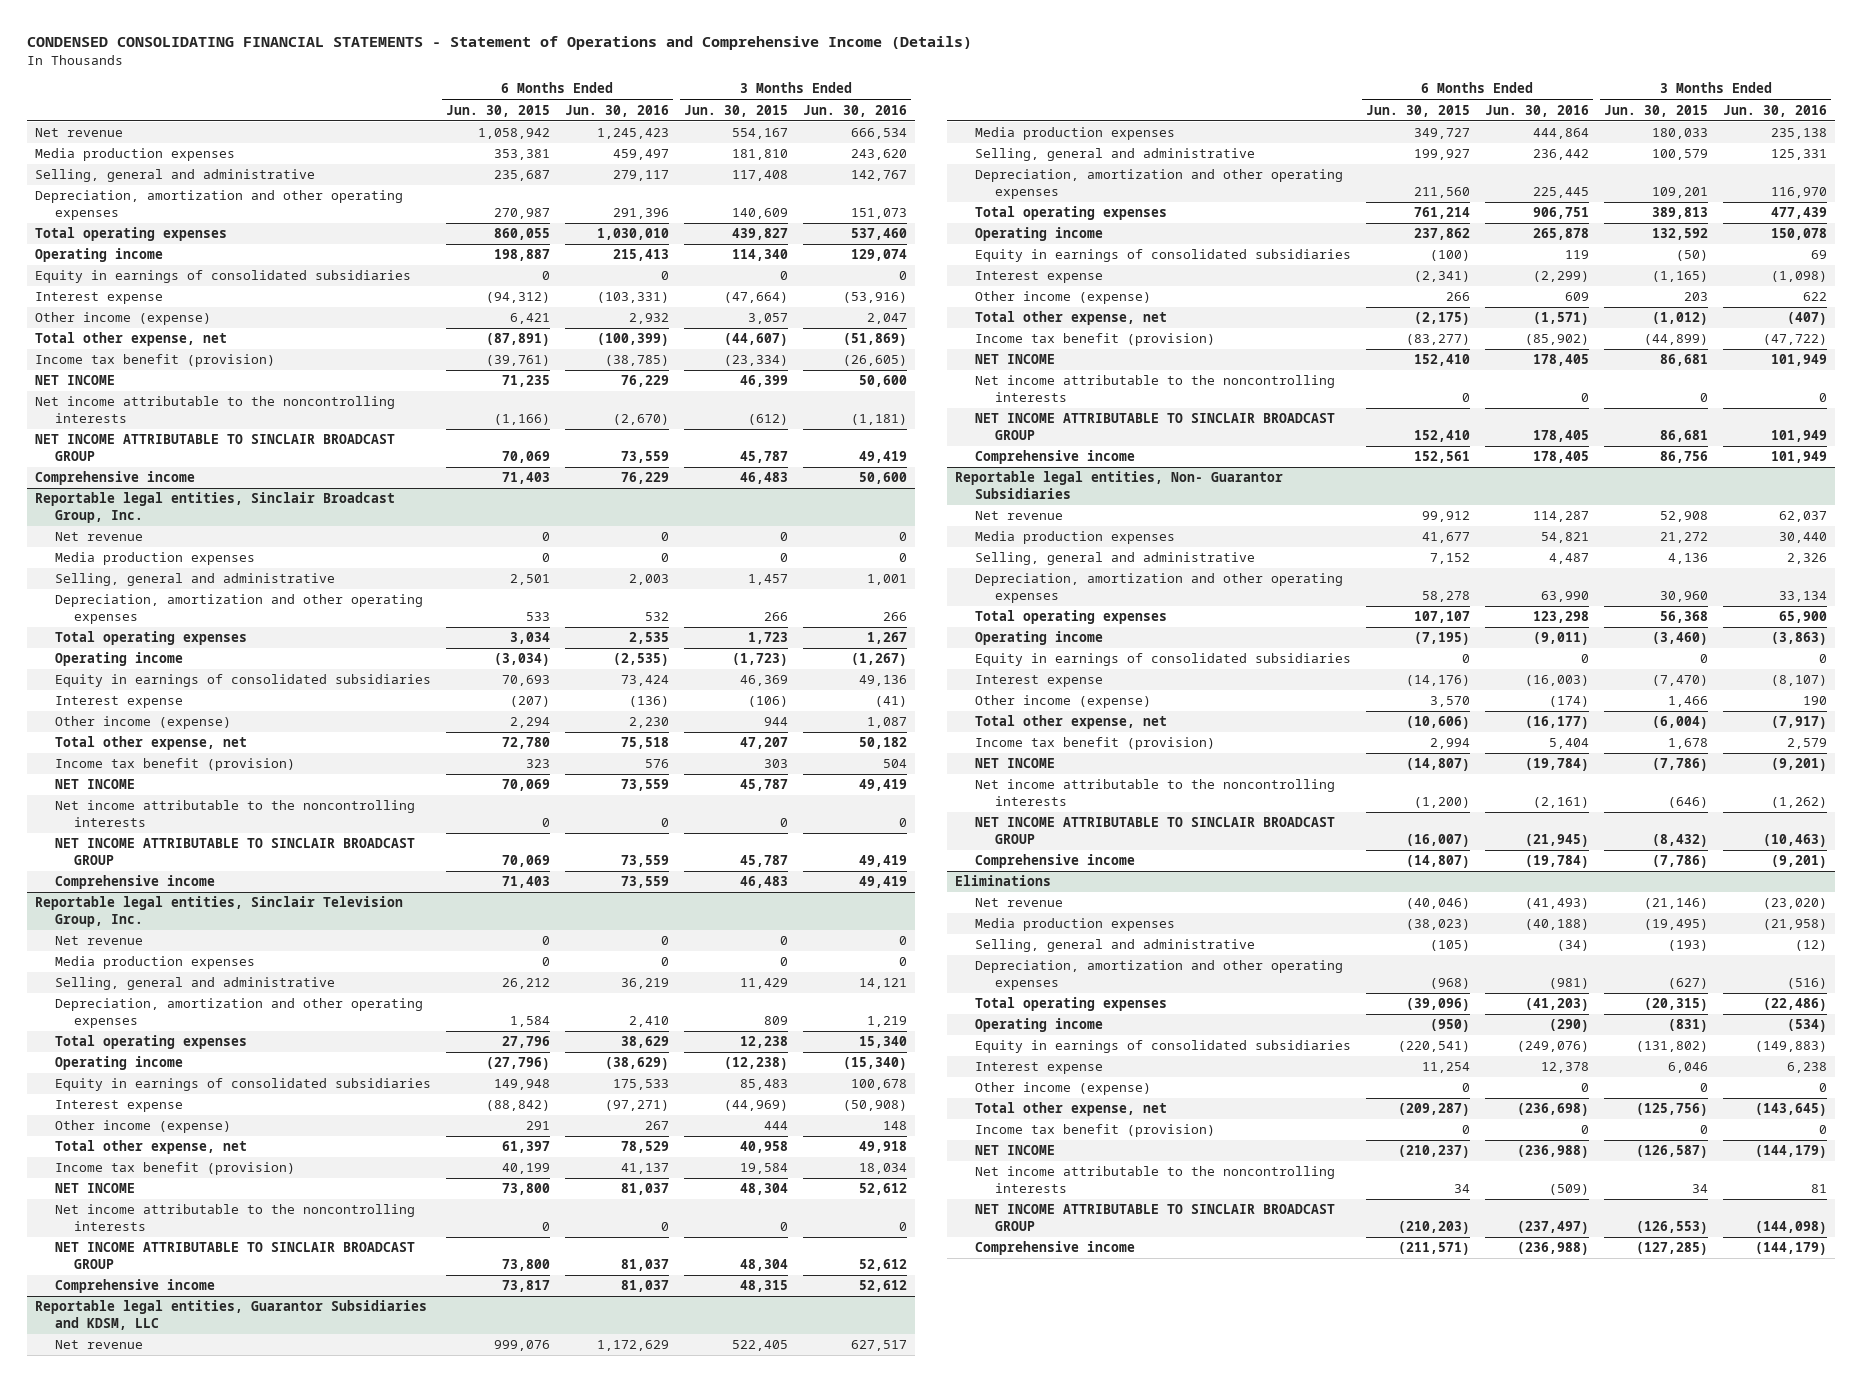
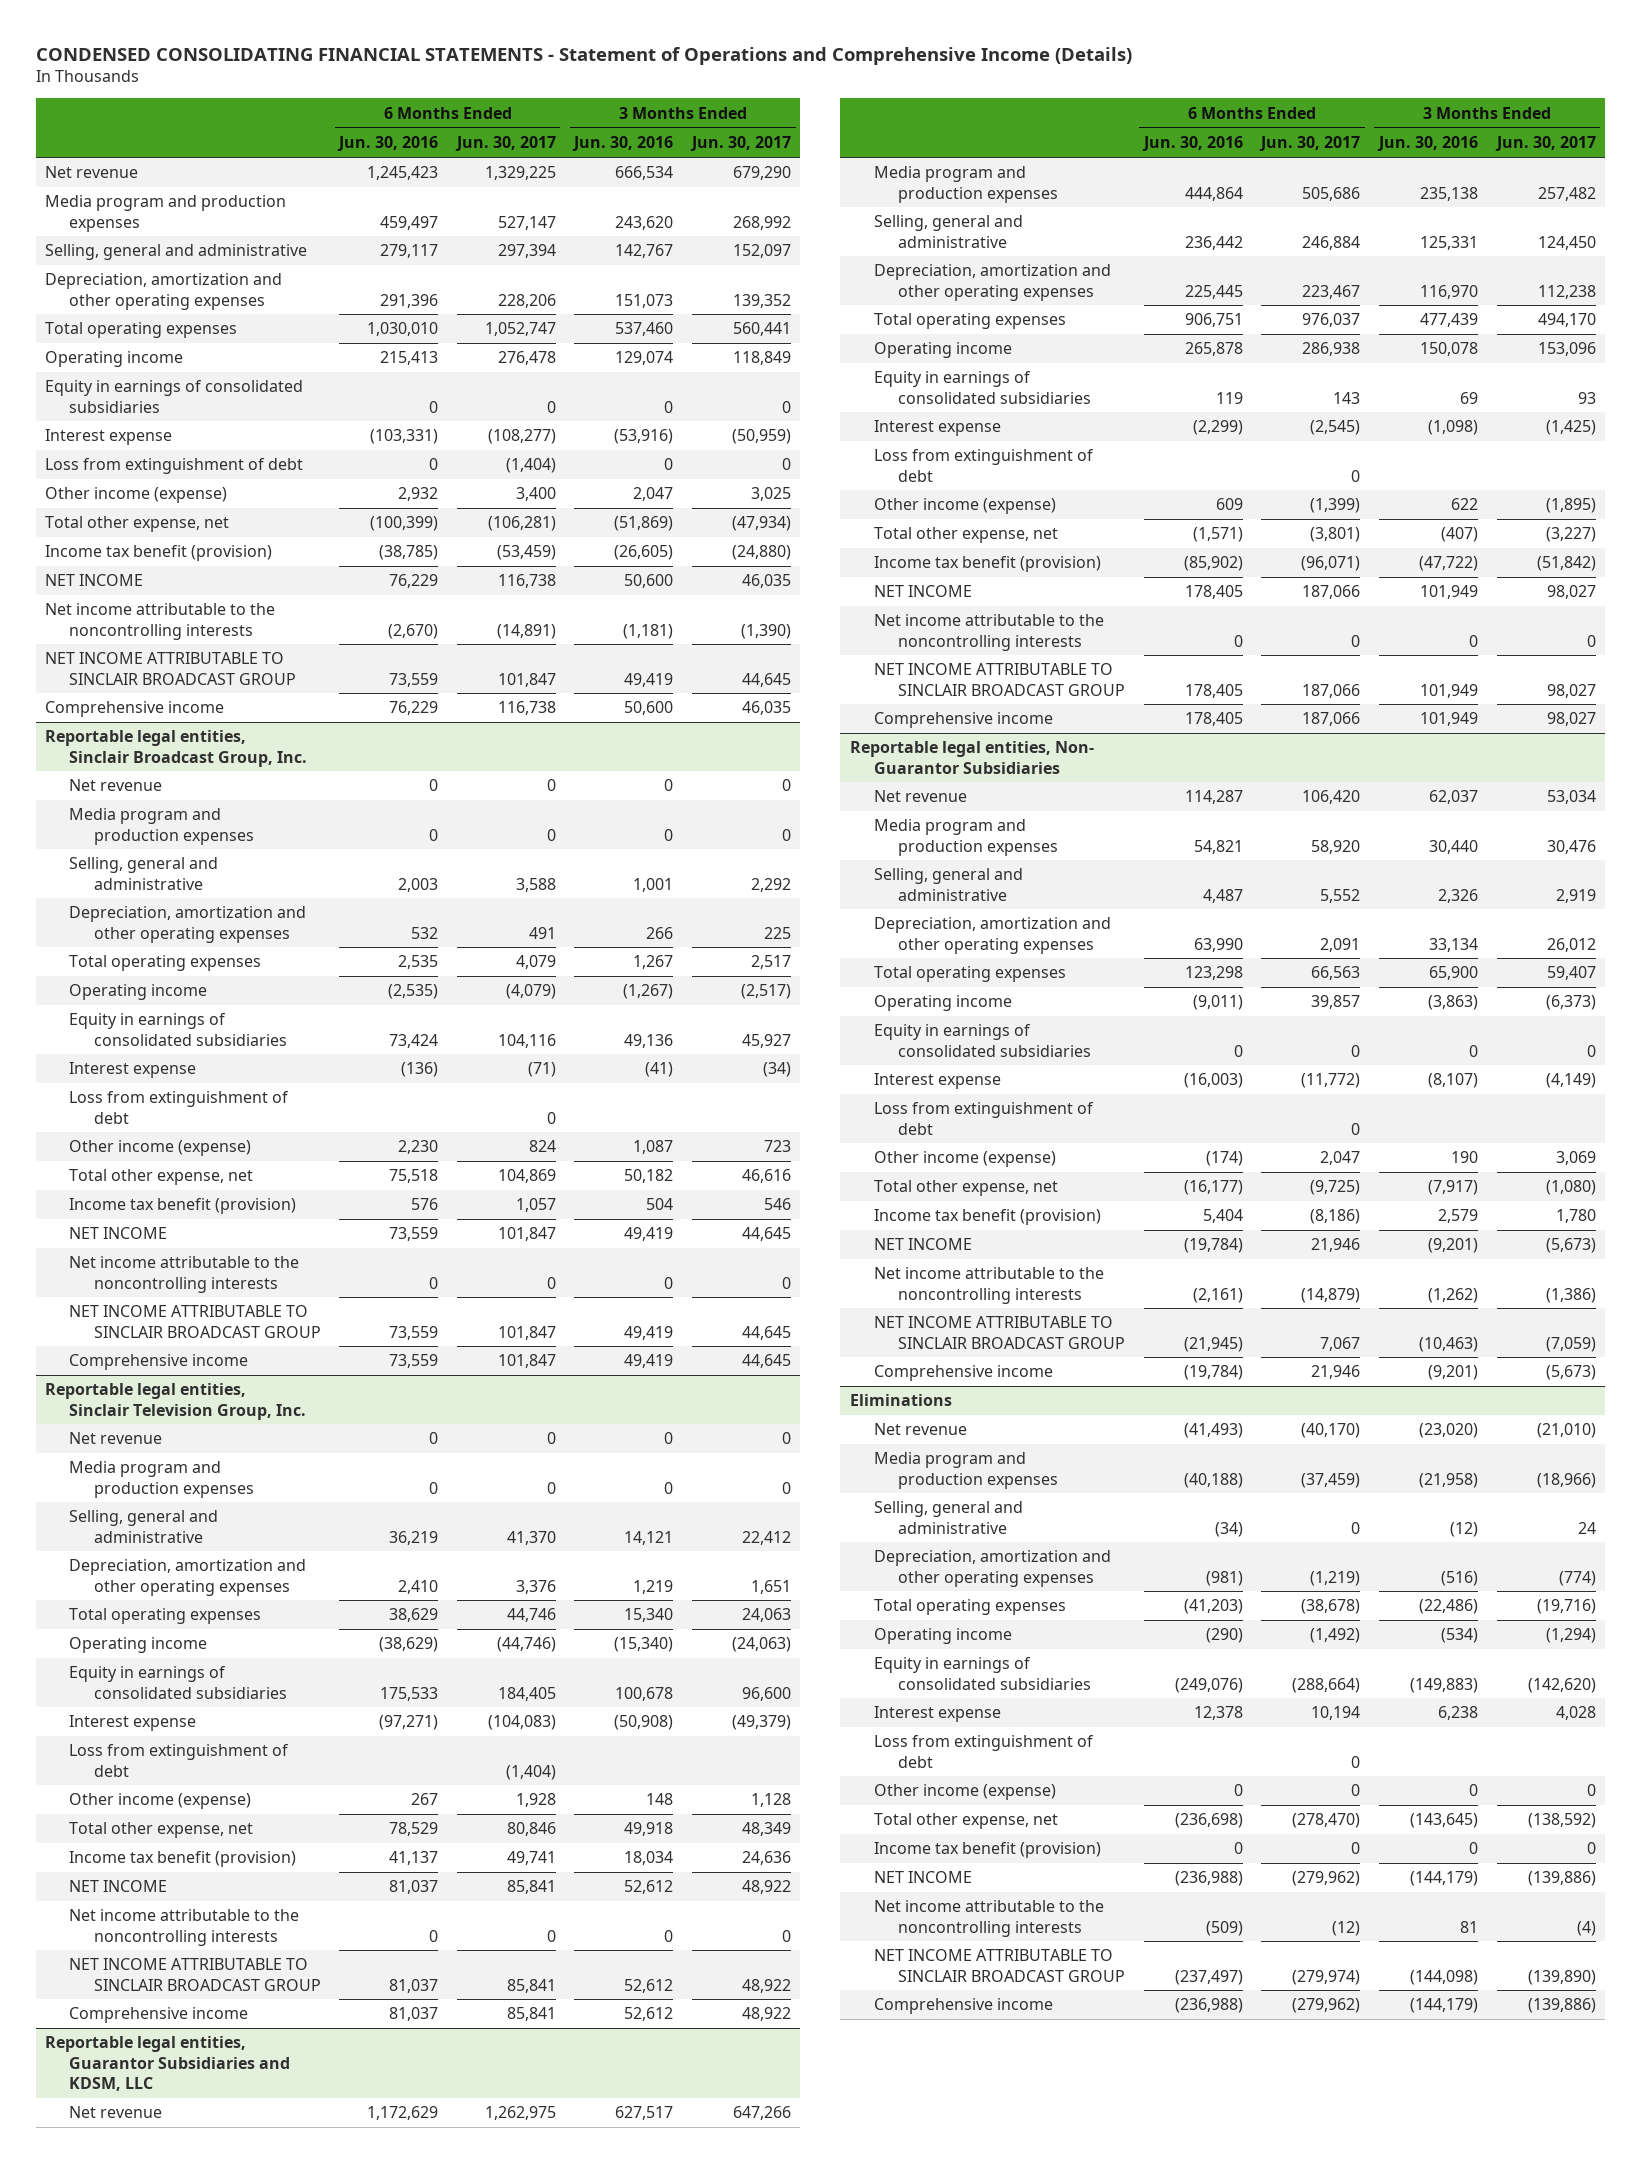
[445,104,550,117] Jun. 30, 2015 -> none
[684,104,789,117] Jun. 30, 2015 -> none
none -> [454,136,556,152] Jun. 30, 2017
none -> [690,136,792,152] Jun. 30, 2017
[34,148,235,162] Media production expenses -> [45,195,287,232] Media program and production expenses
none -> [45,458,304,475] Loss from extinguishment of debt
[54,552,255,566] Media production expenses -> [69,808,254,845] Media program and production expenses
none -> [69,1091,290,1124] Loss from extinguishment of debt
[54,956,255,970] Media production expenses -> [69,1461,254,1498] Media program and production expenses
none -> [69,1744,290,1777] Loss from extinguishment of debt
[974,127,1175,141] Media production expenses -> [873,166,1059,203] Media program and production expenses
none -> [873,449,1094,482] Loss from extinguishment of debt
[974,531,1175,545] Media production expenses -> [873,819,1059,856] Media program and production expenses
none -> [873,1102,1094,1135] Loss from extinguishment of debt
[974,918,1175,932] Media production expenses -> [873,1452,1059,1489] Media program and production expenses
none -> [873,1735,1094,1768] Loss from extinguishment of debt

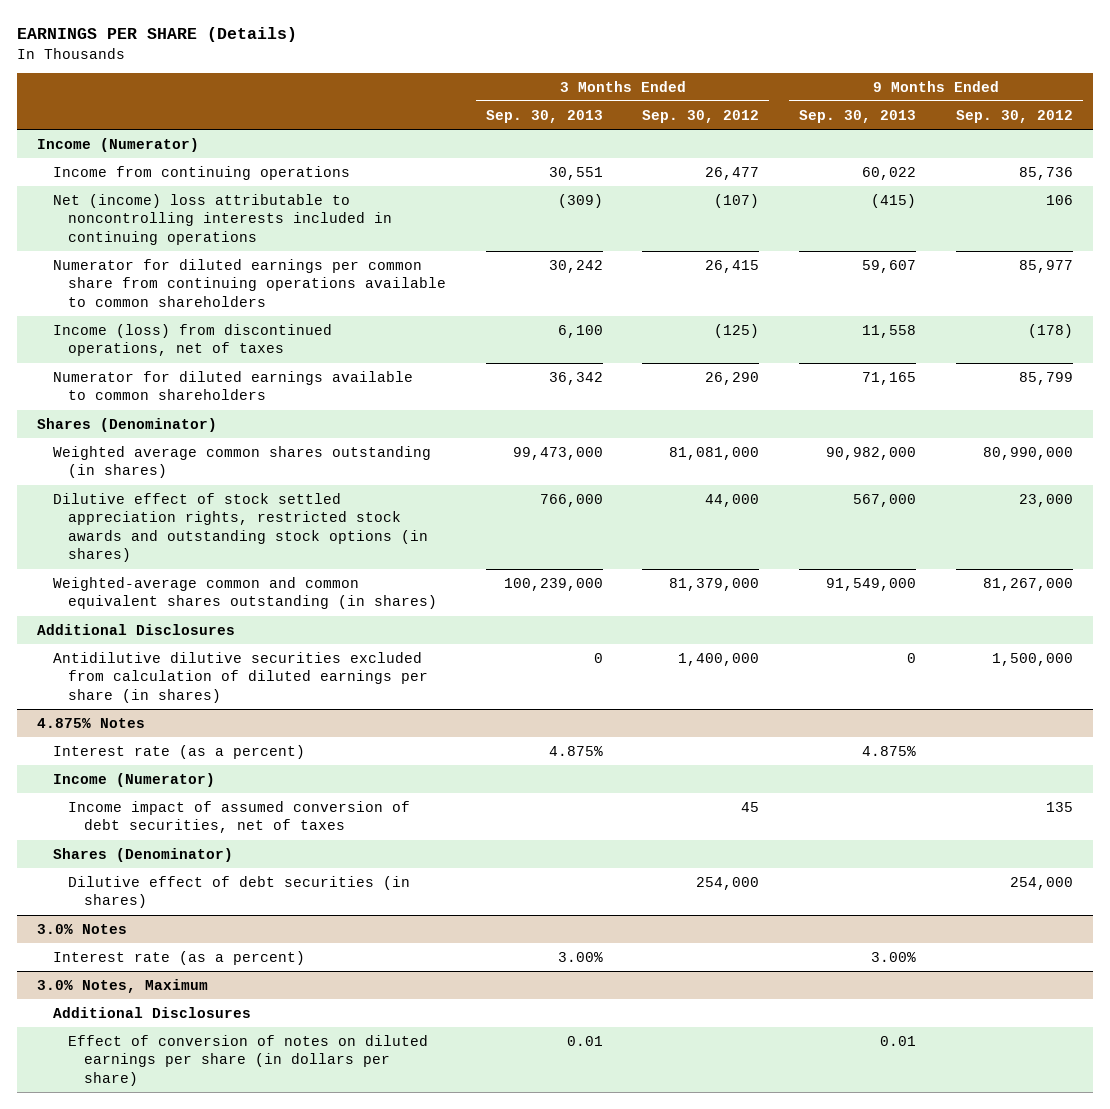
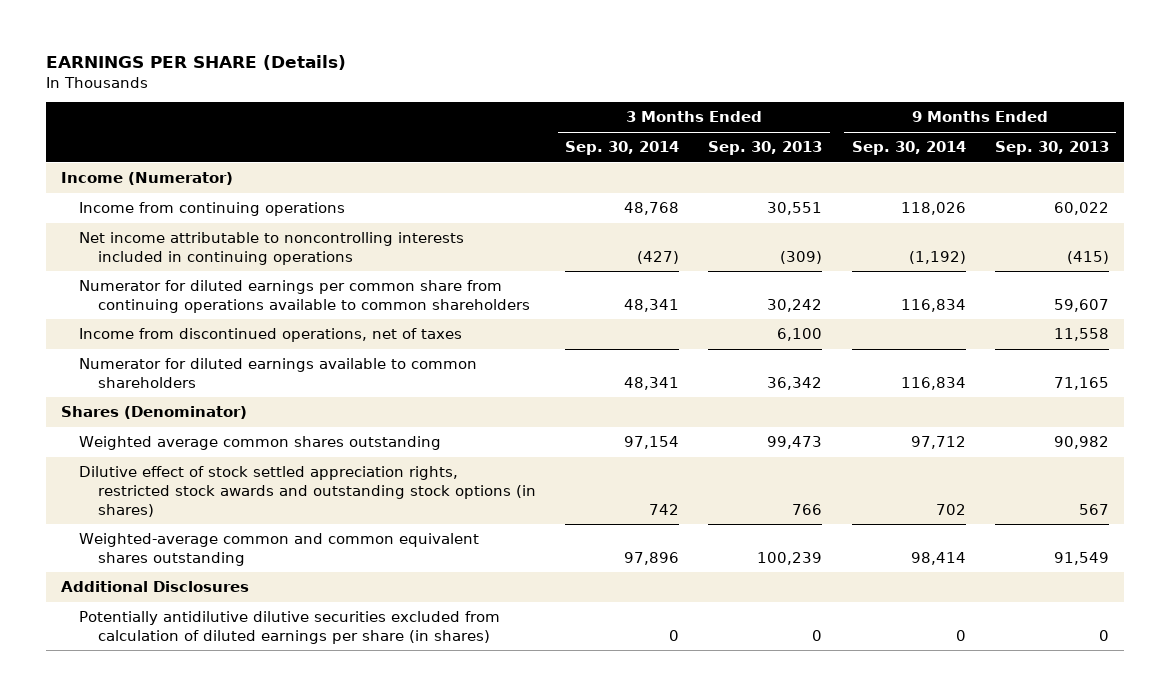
[642,109,760,123] Sep. 30, 2012 -> none
[955,109,1073,123] Sep. 30, 2012 -> none
none -> [564,141,679,156] Sep. 30, 2014
none -> [851,141,966,156] Sep. 30, 2014
[52,193,393,245] Net (income) loss attributable to noncontrolling interests included in continuing operations -> [79,232,465,265] Net income attributable to noncontrolling interests included in continuing operations
[52,323,332,357] Income (loss) from discontinued operations, net of taxes -> [79,328,463,343] Income from discontinued operations, net of taxes
[36,623,235,635] Additional Disclosures -> none
[52,651,429,703] Antidilutive dilutive securities excluded from calculation of diluted earnings per share (in shares) -> none
[36,717,145,728] 4.875% Notes -> none
[52,744,305,759] Interest rate (as a percent) -> none
[52,772,215,787] Income (Numerator) -> none
[68,800,411,834] Income impact of assumed conversion of debt securities, net of taxes -> none
[52,847,233,862] Shares (Denominator) -> none
[68,875,411,909] Dilutive effect of debt securities (in shares) -> none
[36,923,127,934] 3.0% Notes -> none
[52,950,305,965] Interest rate (as a percent) -> none
[36,978,208,993] 3.0% Notes, Maximum -> none
[52,445,431,479] Weighted average common shares outstanding (in shares) -> [79,436,442,451] Weighted average common shares outstanding
[512,446,603,460] 99,473,000 -> [767,436,823,450] 99,473
[826,446,917,460] 90,982,000 -> [1054,436,1110,450] 90,982
[539,493,603,507] 766,000 -> [792,503,823,515] 766
[853,493,917,507] 567,000 -> [1079,503,1110,515] 567
[52,576,438,610] Weighted-average common and common equivalent shares outstanding (in shares) -> [79,533,480,566] Weighted-average common and common equivalent shares outstanding
[503,577,603,591] 100,239,000 -> [757,551,823,565] 100,239
[826,577,917,591] 91,549,000 -> [1054,551,1110,565] 91,549
[68,1034,429,1086] Effect of conversion of notes on diluted earnings per share (in dollars per share) -> none
none -> [79,611,501,644] Potentially antidilutive dilutive securities excluded from calculation of diluted earnings per share (in shares)

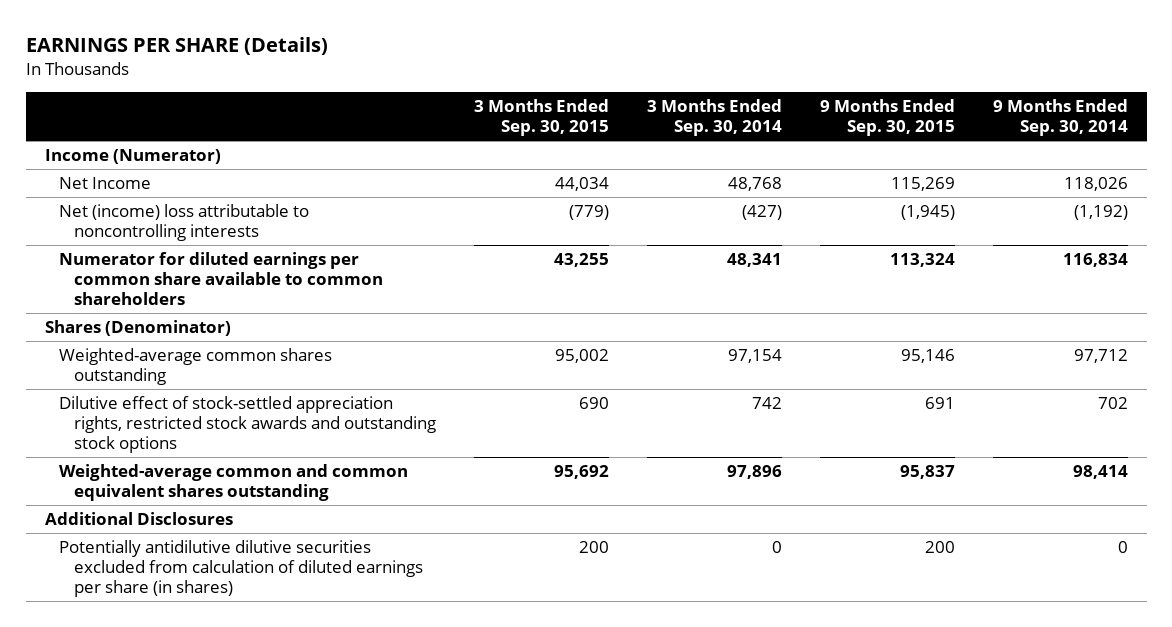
[708,141,823,156] Sep. 30, 2013 -> none
[995,141,1110,156] Sep. 30, 2013 -> none
none -> [473,99,609,137] 3 Months Ended Sep. 30, 2015
none -> [819,99,955,137] 9 Months Ended Sep. 30, 2015
[79,280,530,313] Numerator for diluted earnings per common share from continuing operations available to common shareholders -> none
[79,328,463,343] Income from discontinued operations, net of taxes -> none
[79,202,346,217] Income from continuing operations -> [59,177,152,190] Net Income
[79,232,465,265] Net income attributable to noncontrolling interests included in continuing operations -> [59,204,310,242] Net (income) loss attributable to noncontrolling interests
[79,358,478,388] Numerator for diluted earnings available to common shareholders -> [59,252,383,306] Numerator for diluted earnings per common share available to common shareholders
[79,436,442,451] Weighted average common shares outstanding -> [59,348,333,386] Weighted-average common shares outstanding
[79,466,536,517] Dilutive effect of stock settled appreciation rights, restricted stock awards and outstanding stock options (in shares) -> [59,396,436,454] Dilutive effect of stock-settled appreciation rights, restricted stock awards and outstanding stock options

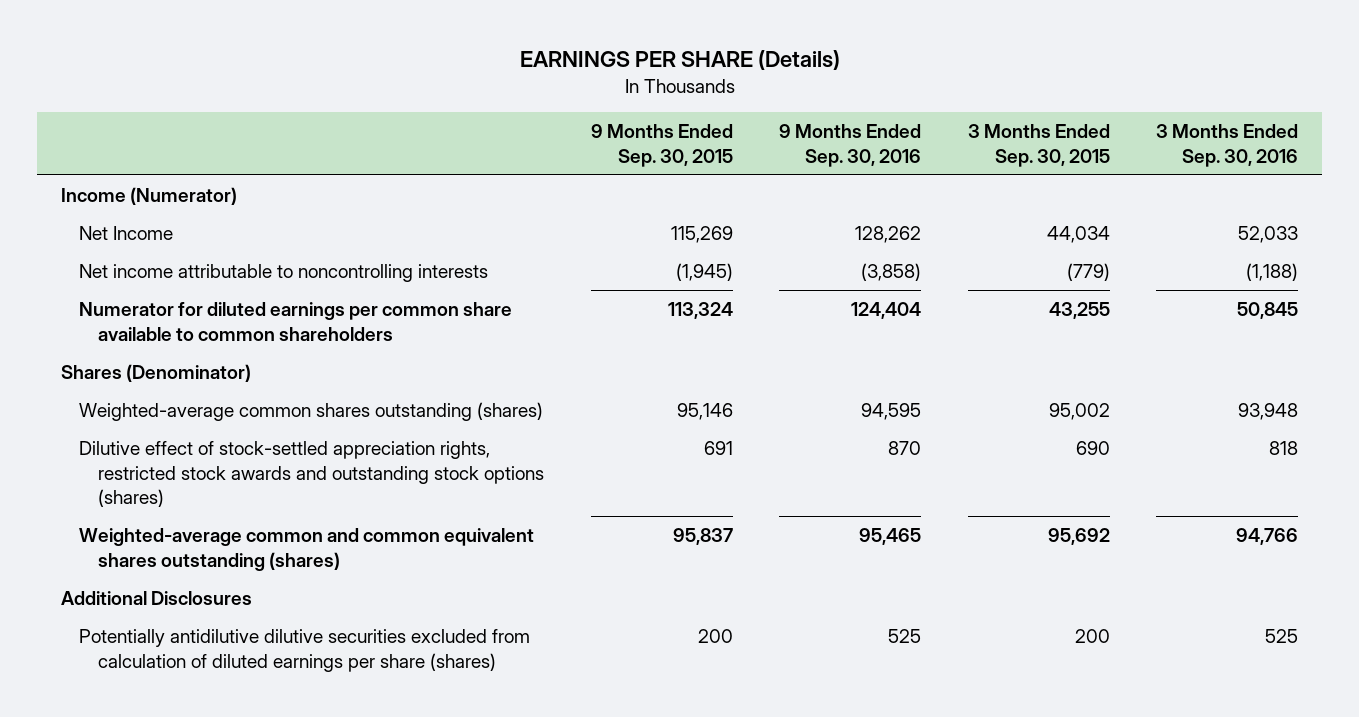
[646,99,782,137] 3 Months Ended Sep. 30, 2014 -> none
[992,99,1128,137] 9 Months Ended Sep. 30, 2014 -> none
none -> [779,124,922,167] 9 Months Ended Sep. 30, 2016
none -> [1156,124,1299,167] 3 Months Ended Sep. 30, 2016
[59,204,310,242] Net (income) loss attributable to noncontrolling interests -> [79,264,489,283] Net income attributable to noncontrolling interests
[59,348,333,386] Weighted-average common shares outstanding -> [79,402,544,422] Weighted-average common shares outstanding (shares)
[59,396,436,454] Dilutive effect of stock-settled appreciation rights, restricted stock awards and outstanding stock options -> [79,441,544,507] Dilutive effect of stock-settled appreciation rights, restricted stock awards and outstanding stock options (shares)
[59,464,409,502] Weighted-average common and common equivalent shares outstanding -> [79,528,535,571] Weighted-average common and common equivalent shares outstanding (shares)
[59,540,423,598] Potentially antidilutive dilutive securities excluded from calculation of diluted earnings per share (in shares) -> [79,629,531,672] Potentially antidilutive dilutive securities excluded from calculation of diluted earnings per share (shares)

